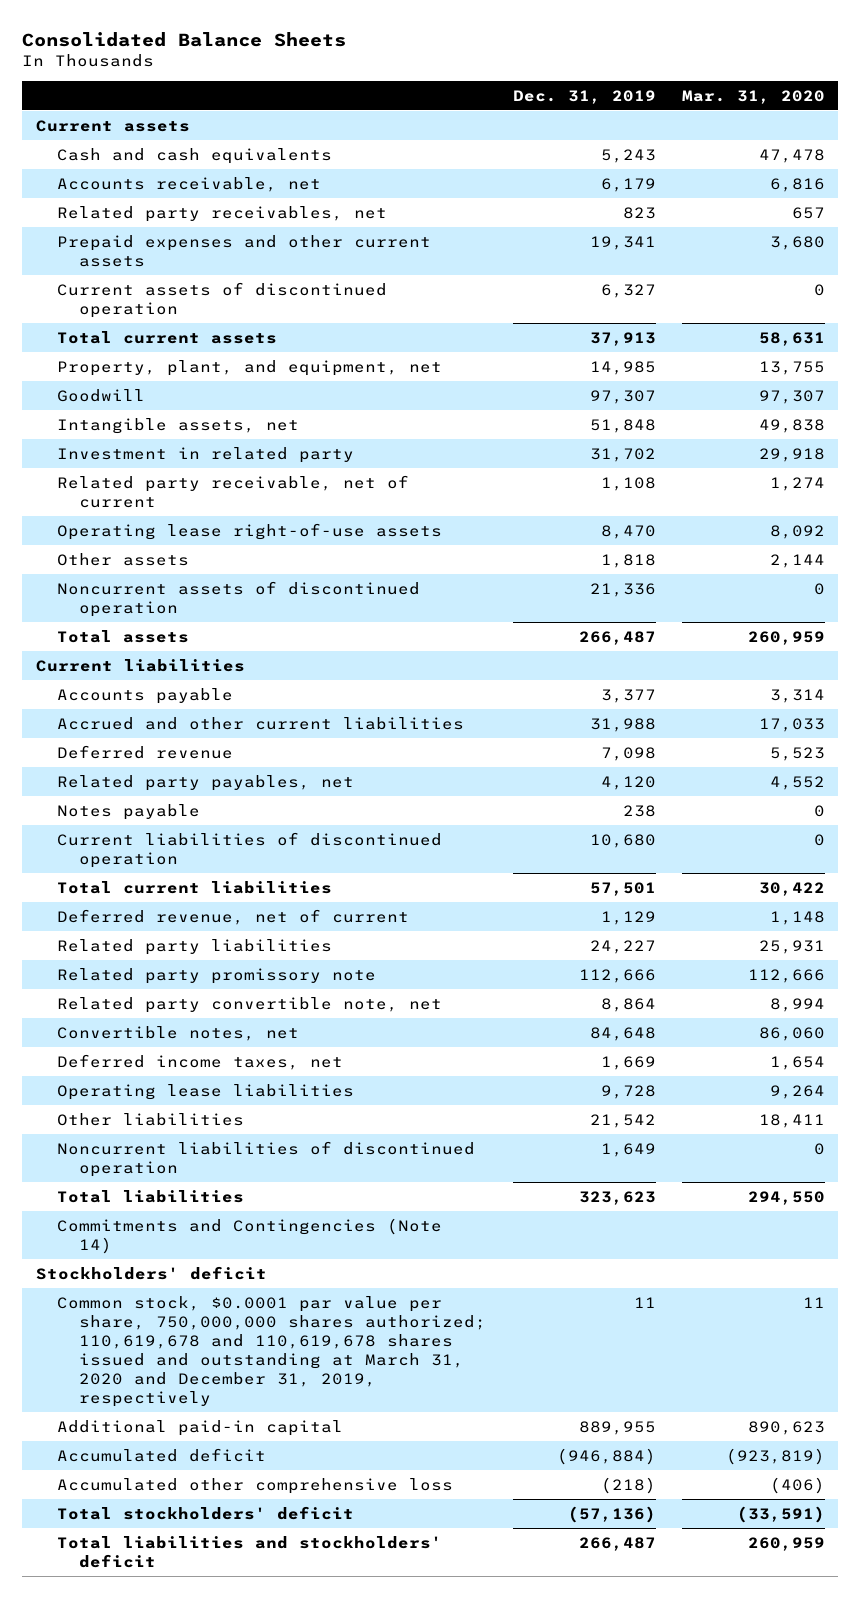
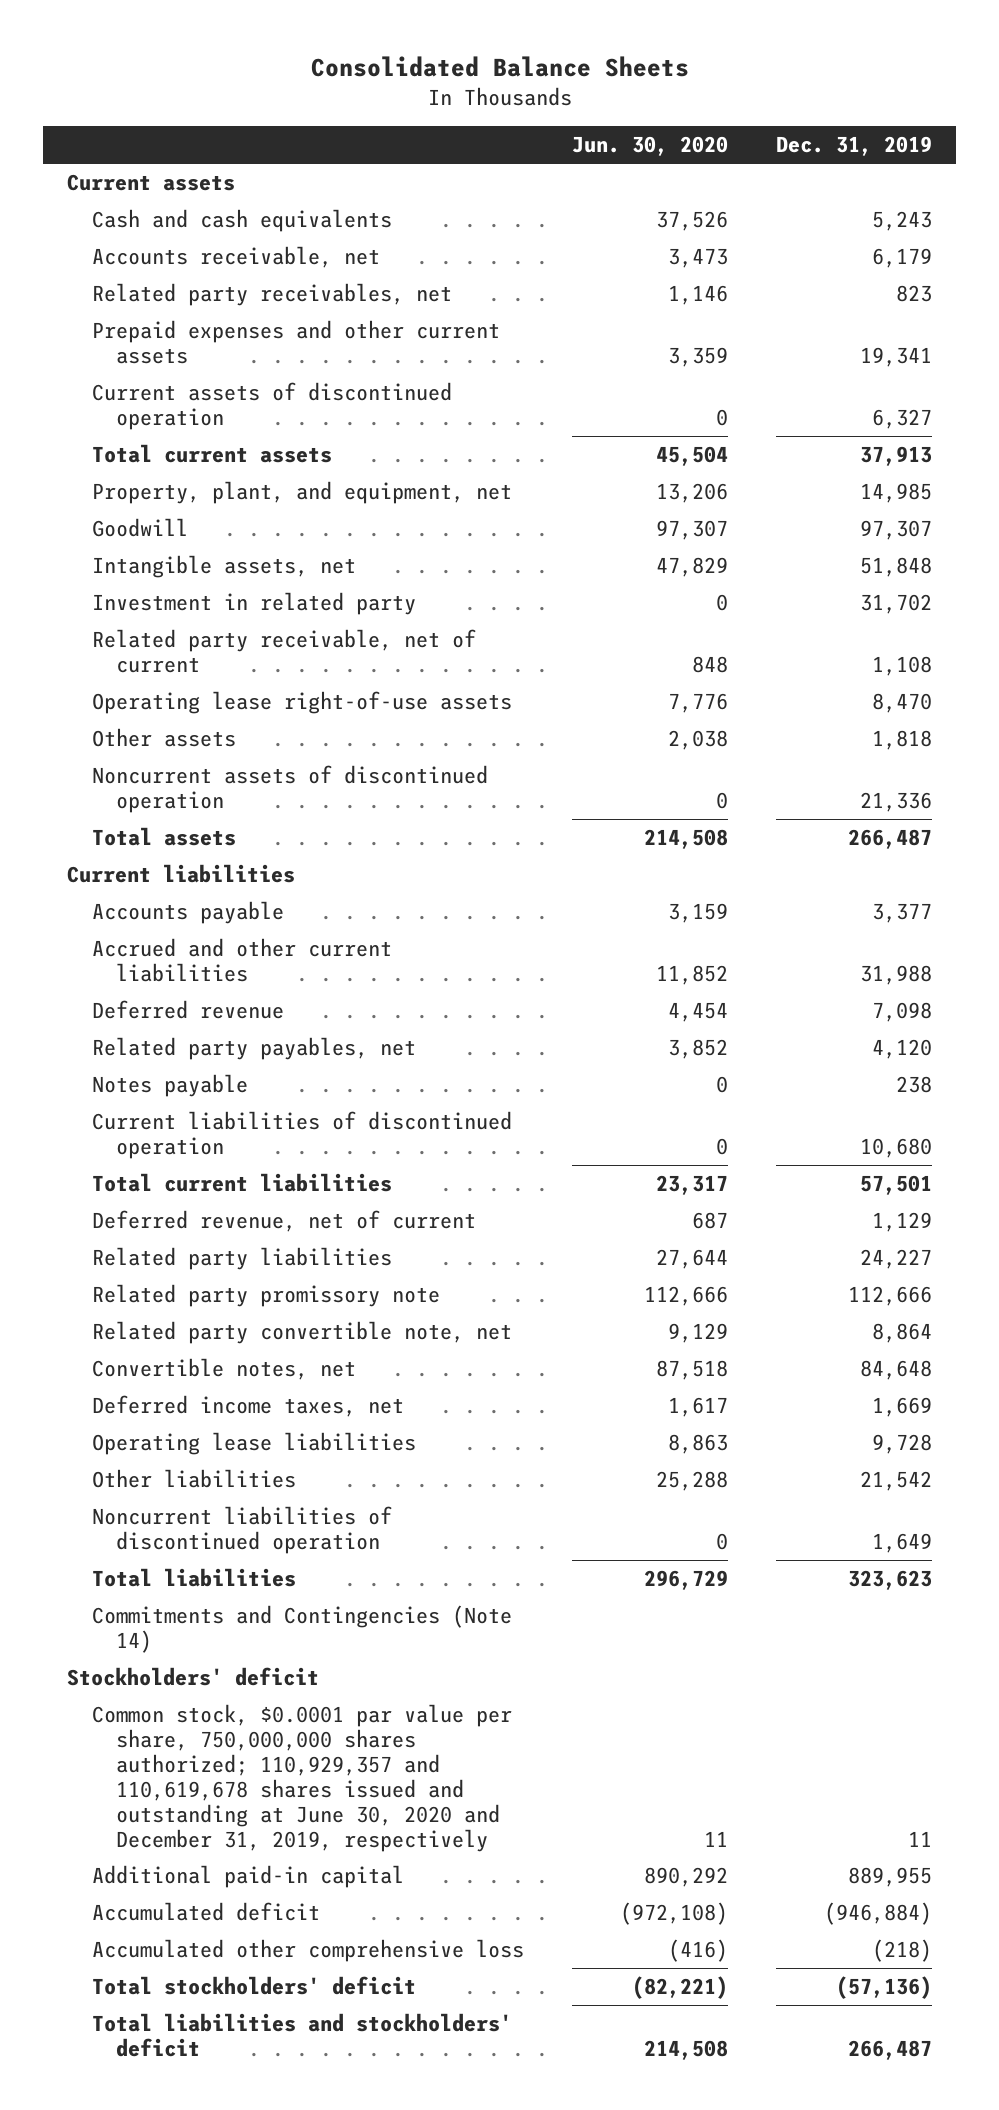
[682,89,826,104] Mar. 31, 2020 -> none
none -> [571,136,728,157] Jun. 30, 2020
[57,1295,487,1408] Common stock, $0.0001 par value per share, 750,000,000 shares authorized; 110,619,678 and 110,619,678 shares issued and outstanding at March 31, 2020 and December 31, 2019, respectively -> [91,1703,512,1852] Common stock, $0.0001 par value per share, 750,000,000 shares authorized; 110,929,357 and 110,619,678 shares issued and outstanding at June 30, 2020 and December 31, 2019, respectively

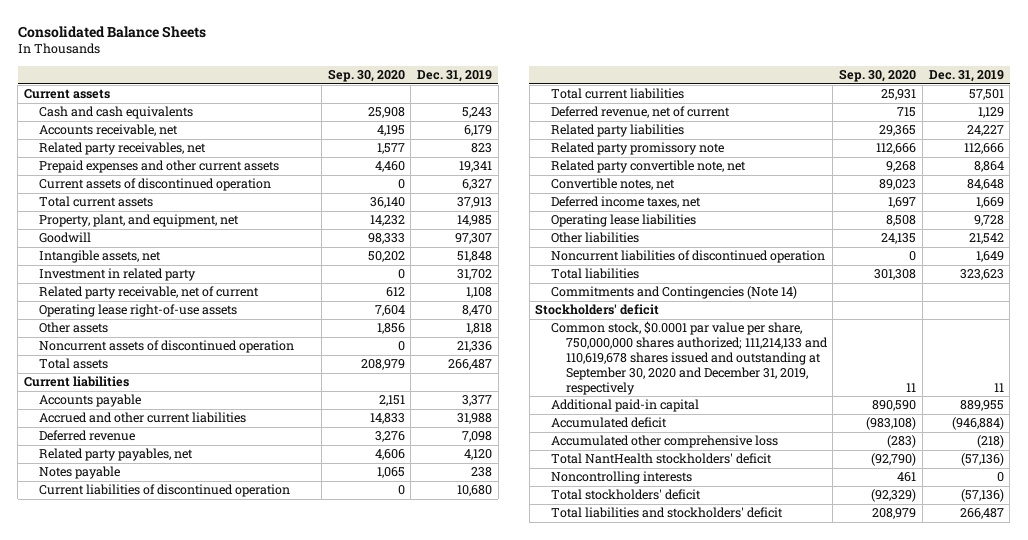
[571,136,728,157] Jun. 30, 2020 -> none
none -> [327,69,405,83] Sep. 30, 2020
[91,1703,512,1852] Common stock, $0.0001 par value per share, 750,000,000 shares authorized; 110,929,357 and 110,619,678 shares issued and outstanding at June 30, 2020 and December 31, 2019, respectively -> [550,321,828,395] Common stock, $0.0001 par value per share, 750,000,000 shares authorized; 111,214,133 and 110,619,678 shares issued and outstanding at September 30, 2020 and December 31, 2019, respectively
none -> [550,453,772,465] Total NantHealth stockholders' deficit
none -> [550,471,692,485] Noncontrolling interests

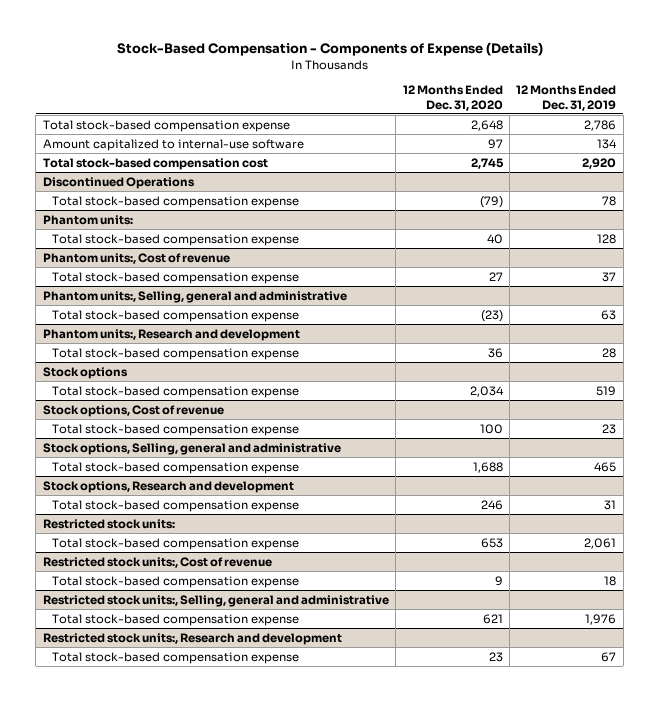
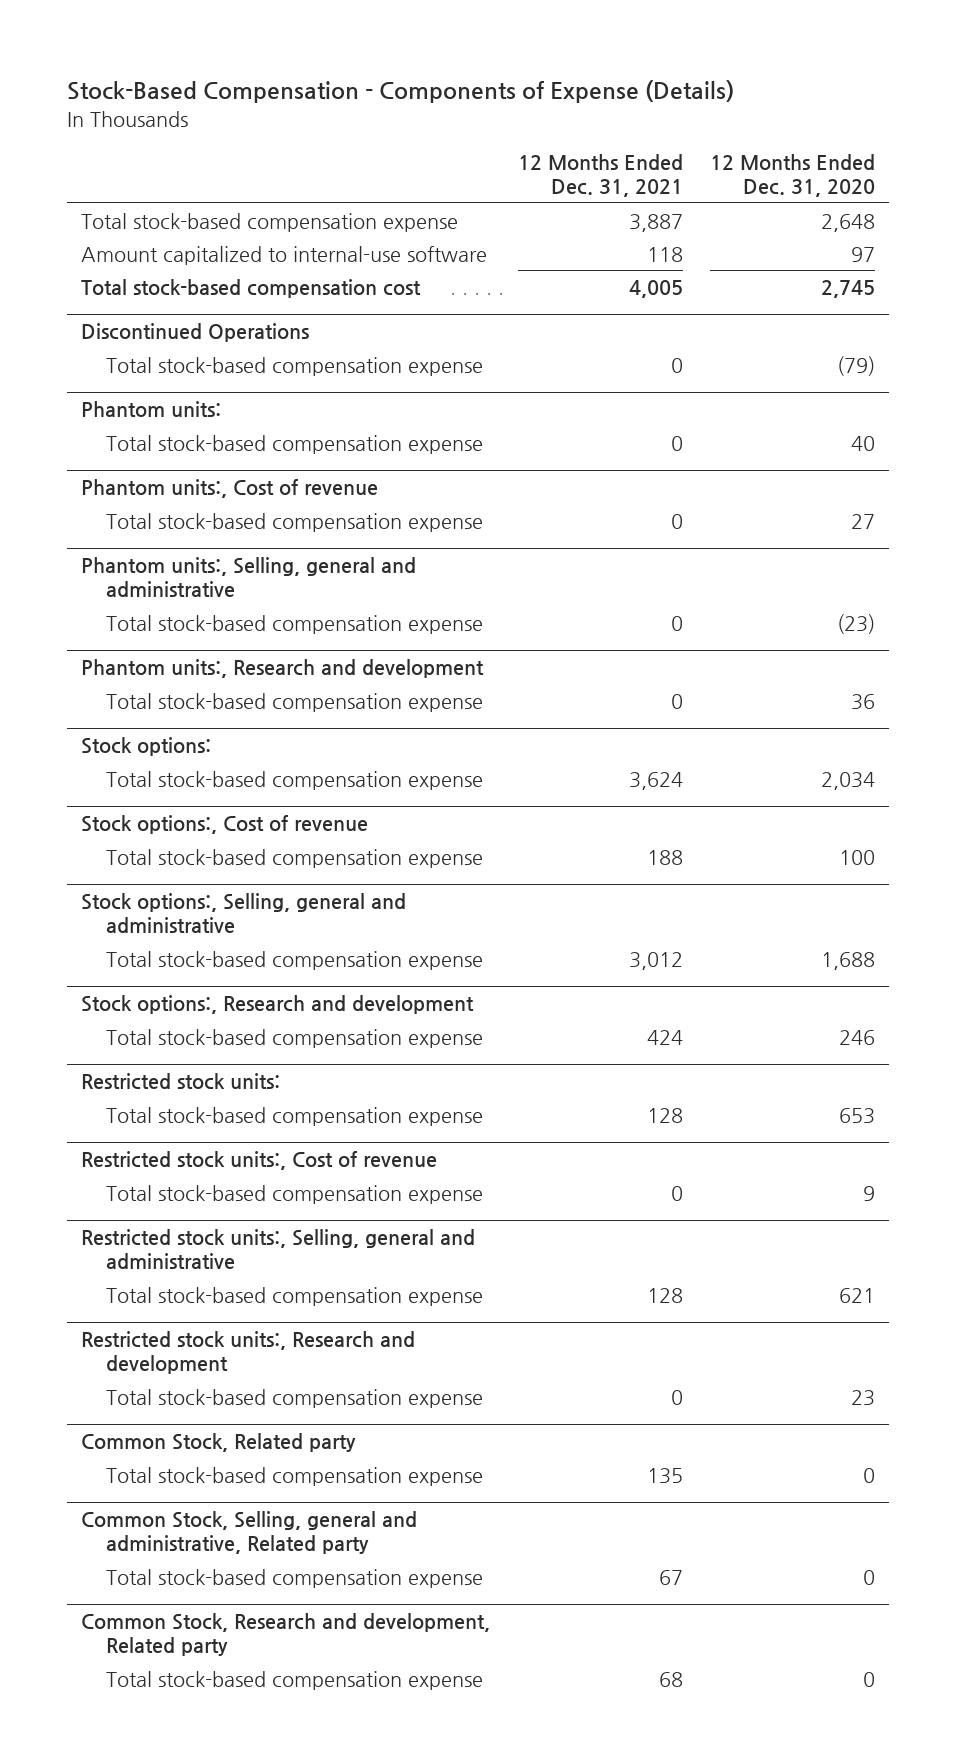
[516,84,617,111] 12 Months Ended Dec. 31, 2019 -> none
none -> [517,154,683,198] 12 Months Ended Dec. 31, 2021
[42,366,128,379] Stock options -> [80,737,211,757] Stock options:
[42,404,224,417] Stock options, Cost of revenue -> [80,815,368,835] Stock options:, Cost of revenue
[42,442,341,455] Stock options, Selling, general and administrative -> [80,893,406,934] Stock options:, Selling, general and administrative
[42,480,294,493] Stock options, Research and development -> [80,995,474,1015] Stock options:, Research and development
none -> [80,1433,356,1453] Common Stock, Related party
none -> [106,1466,484,1486] Total stock-based compensation expense
none -> [80,1511,417,1555] Common Stock, Selling, general and administrative, Related party
none -> [106,1568,484,1588] Total stock-based compensation expense
none -> [80,1613,490,1657] Common Stock, Research and development, Related party
none -> [106,1670,484,1690] Total stock-based compensation expense

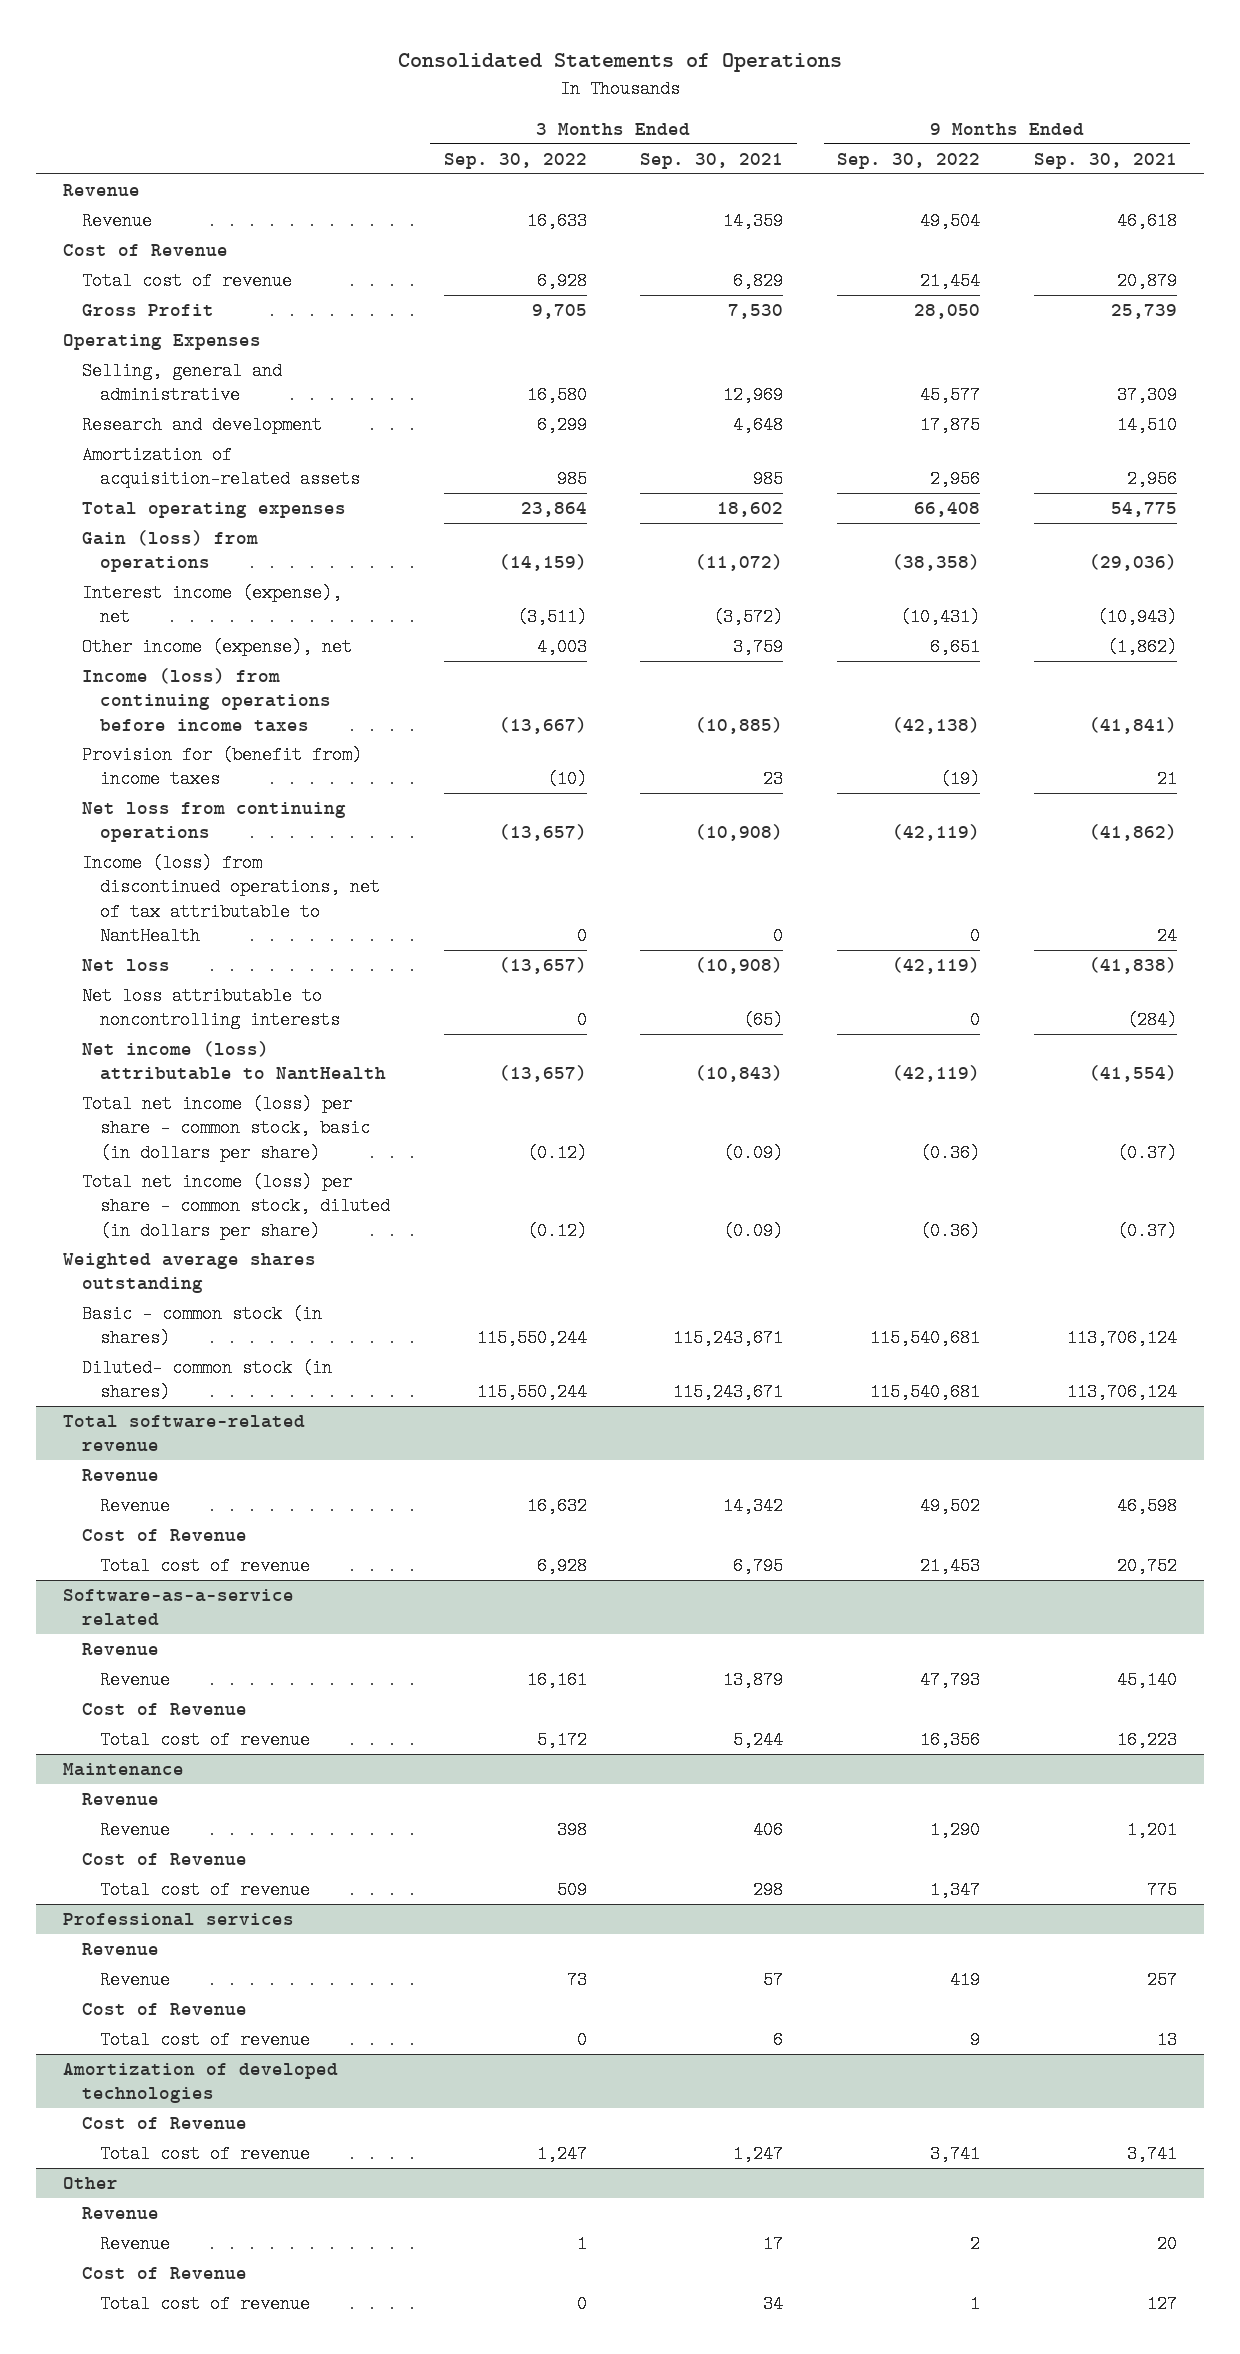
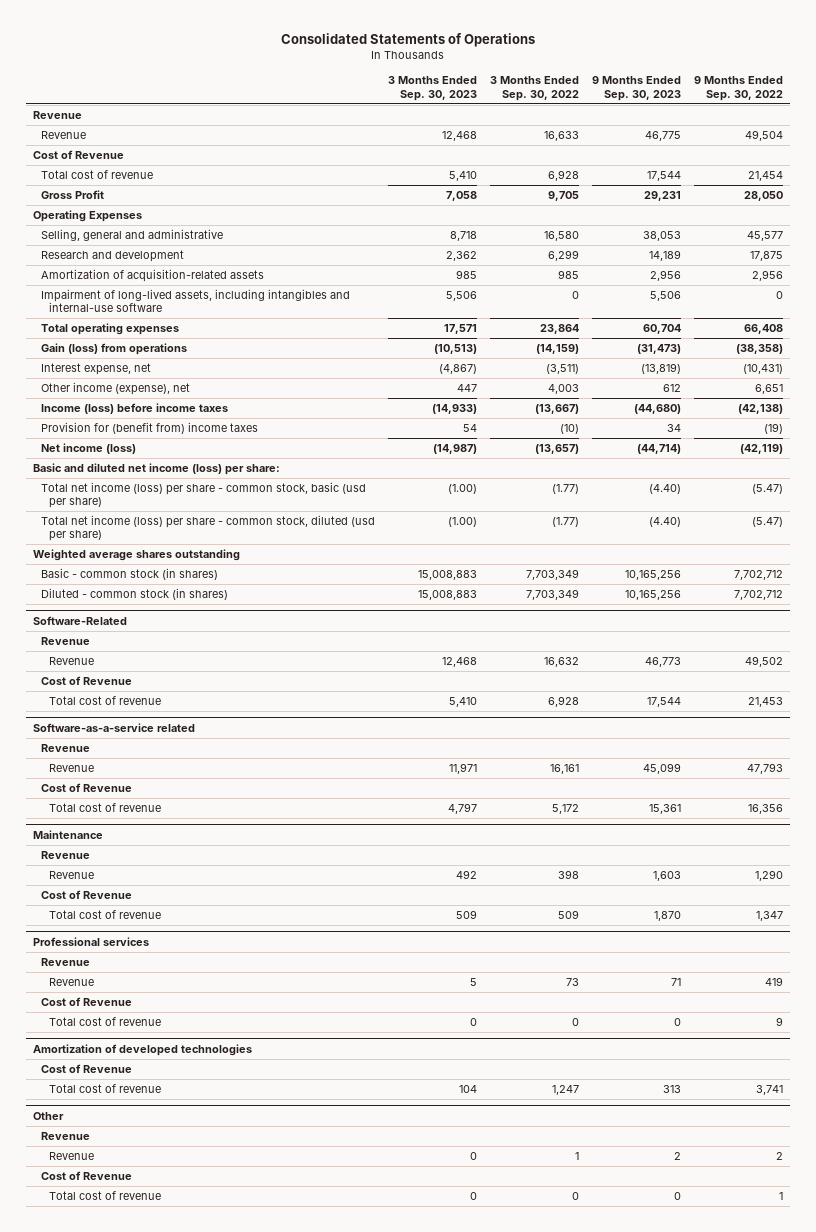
[640,152,784,169] Sep. 30, 2021 -> none
[1033,152,1177,169] Sep. 30, 2021 -> none
none -> [387,76,477,101] 3 Months Ended Sep. 30, 2023
none -> [592,76,682,101] 9 Months Ended Sep. 30, 2023
none -> [40,289,350,313] Impairment of long-lived assets, including intangibles and internal-use software
[81,583,342,627] Interest income (expense), net -> [40,363,151,376] Interest expense, net
[81,667,331,732] Income (loss) from continuing operations before income taxes -> [40,403,228,415] Income (loss) before income taxes
[81,853,380,945] Income (loss) from discontinued operations, net of tax attributable to NantHealth -> none
[81,958,170,971] Net loss -> none
[81,986,340,1030] Net loss attributable to noncontrolling interests -> none
[81,1040,386,1081] Net income (loss) attributable to NantHealth -> none
[81,801,346,843] Net loss from continuing operations -> [40,443,136,455] Net income (loss)
none -> [33,463,281,476] Basic and diluted net income (loss) per share:
[81,1094,370,1162] Total net income (loss) per share - common stock, basic (in dollars per share) -> [40,482,366,509] Total net income (loss) per share - common stock, basic (usd per share)
[526,1143,587,1162] (0.12) -> [552,484,580,495] (1.77)
[920,1143,981,1162] (0.36) -> [752,484,784,495] (5.47)
[81,1172,390,1240] Total net income (loss) per share - common stock, diluted (in dollars per share) -> [40,515,375,542] Total net income (loss) per share - common stock, diluted (usd per share)
[526,1221,587,1240] (0.12) -> [552,517,580,528] (1.77)
[920,1221,981,1240] (0.36) -> [752,517,784,528] (5.47)
[476,1329,587,1348] 115,550,244 -> [526,569,580,581] 7,703,349
[870,1329,981,1348] 115,540,681 -> [734,570,784,581] 7,702,712
[81,1358,332,1402] Diluted- common stock (in shares) -> [40,588,228,601] Diluted - common stock (in shares)
[476,1383,587,1402] 115,550,244 -> [526,589,580,601] 7,703,349
[870,1383,981,1402] 115,540,681 -> [734,590,784,601] 7,702,712
[63,1414,306,1452] Total software-related revenue -> [33,615,128,625] Software-Related

